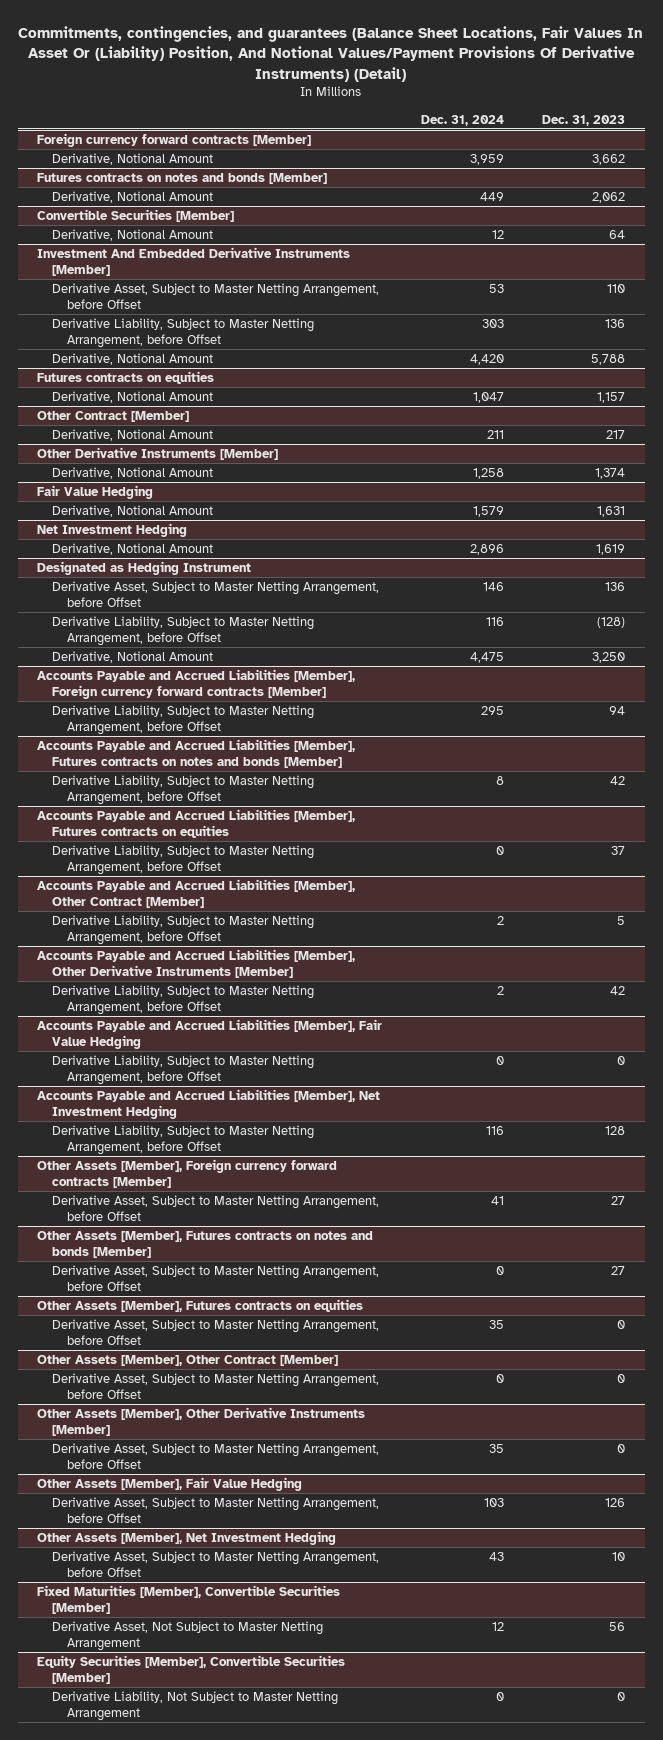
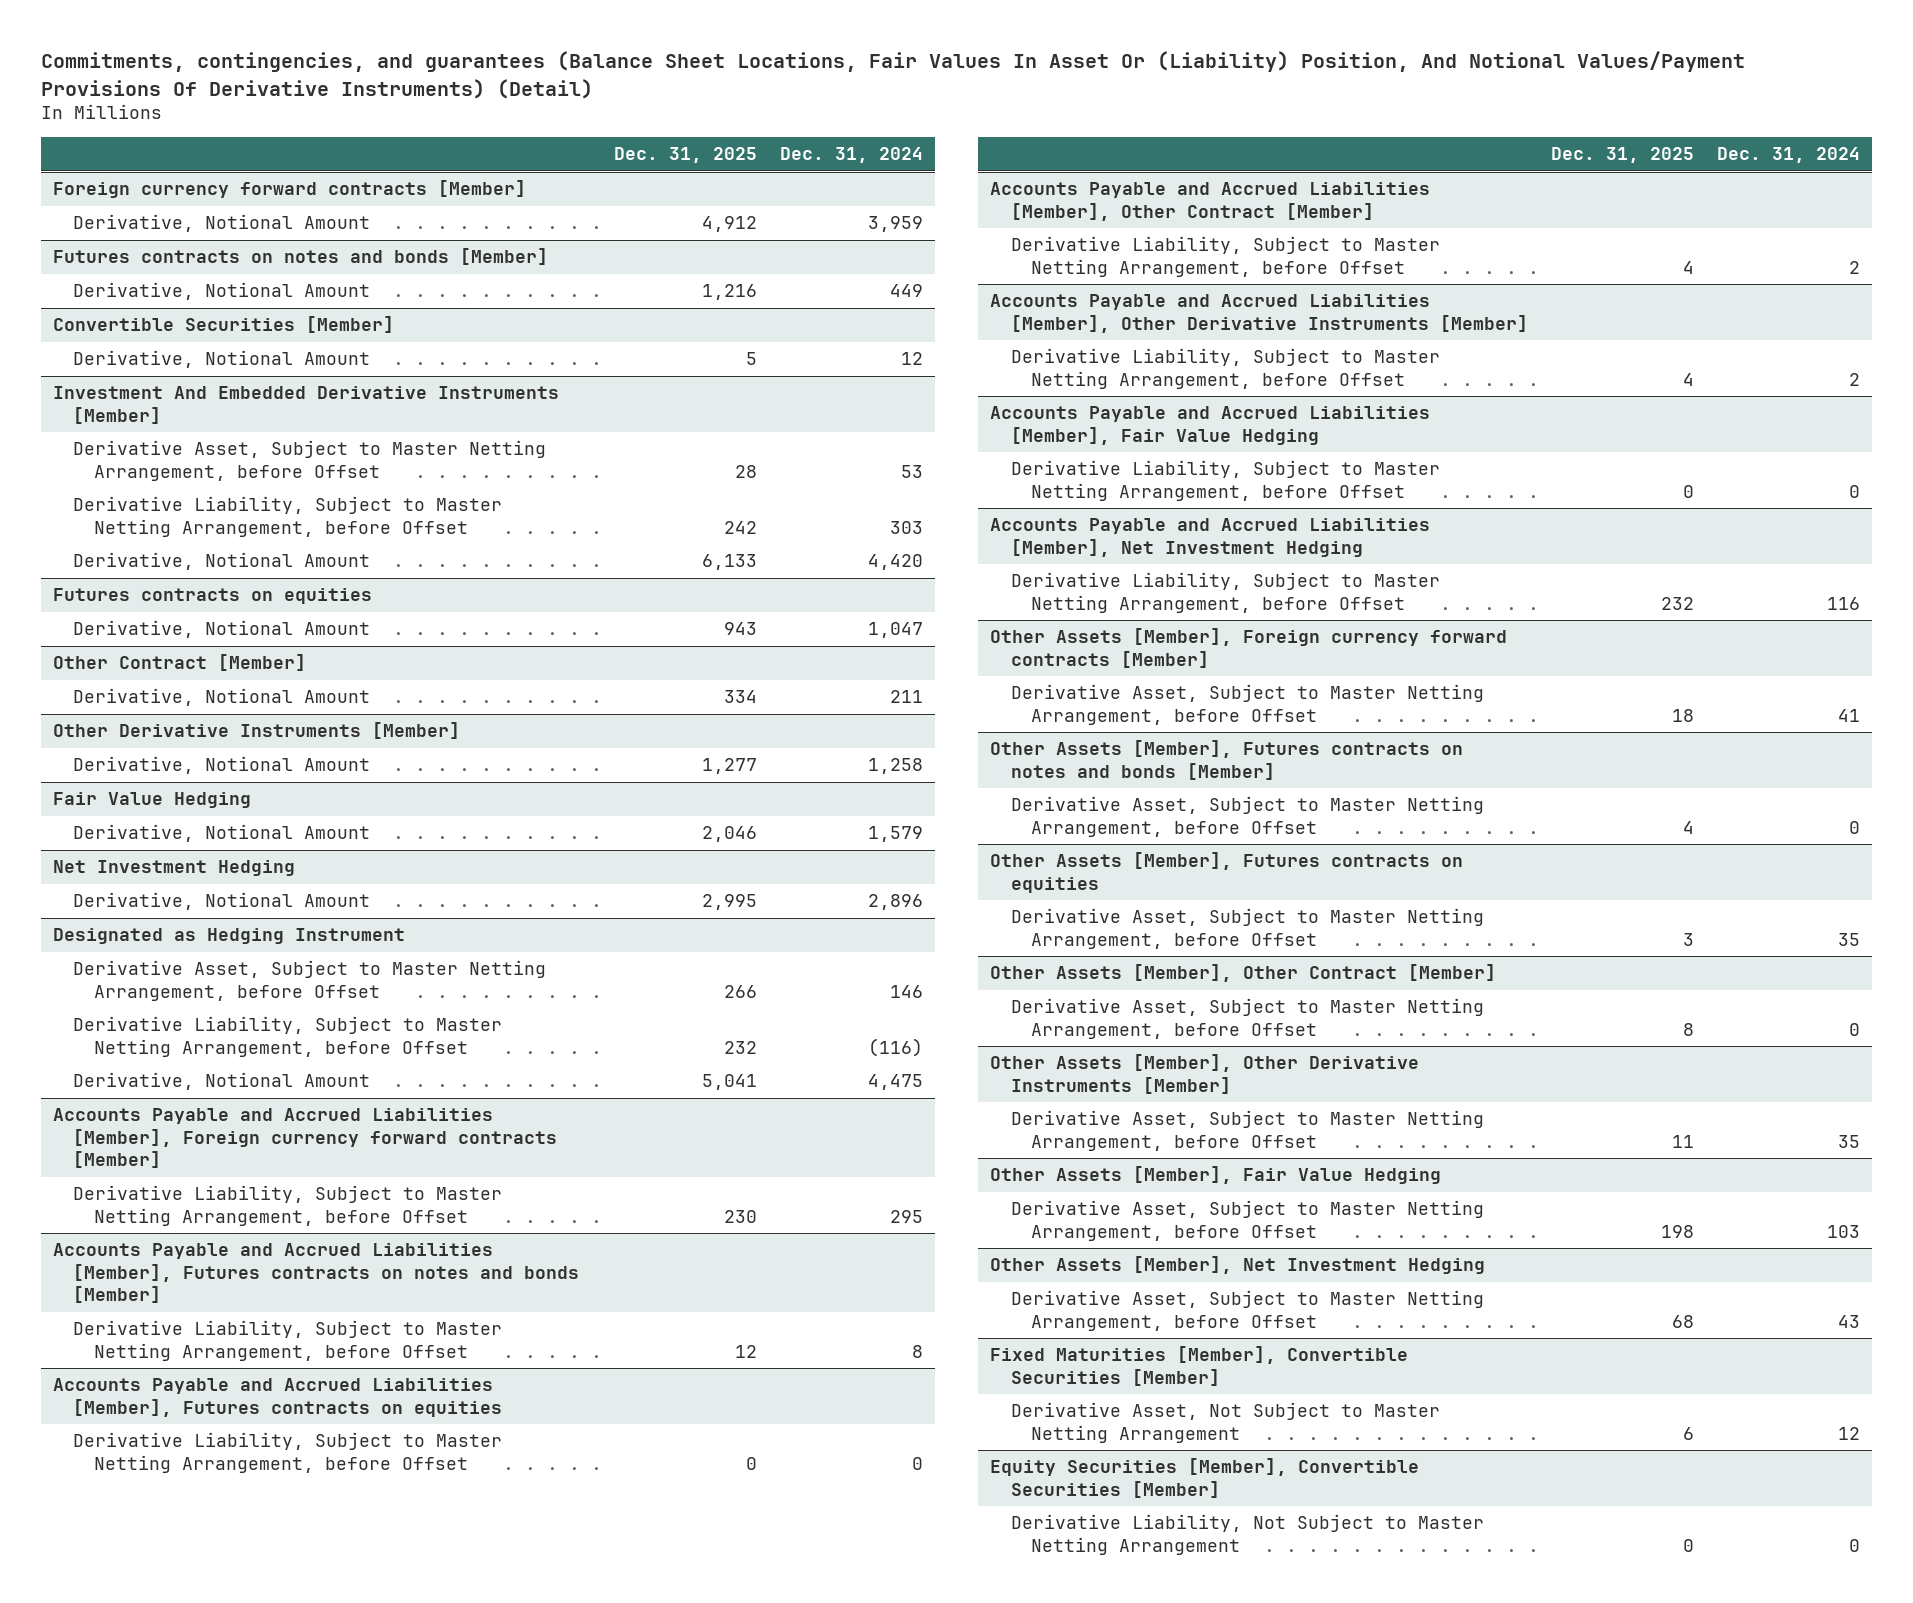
[542,114,626,126] Dec. 31, 2023 -> none
none -> [613,147,757,164] Dec. 31, 2025
[485,617,504,627] 116 -> [867,1037,923,1057] (116)

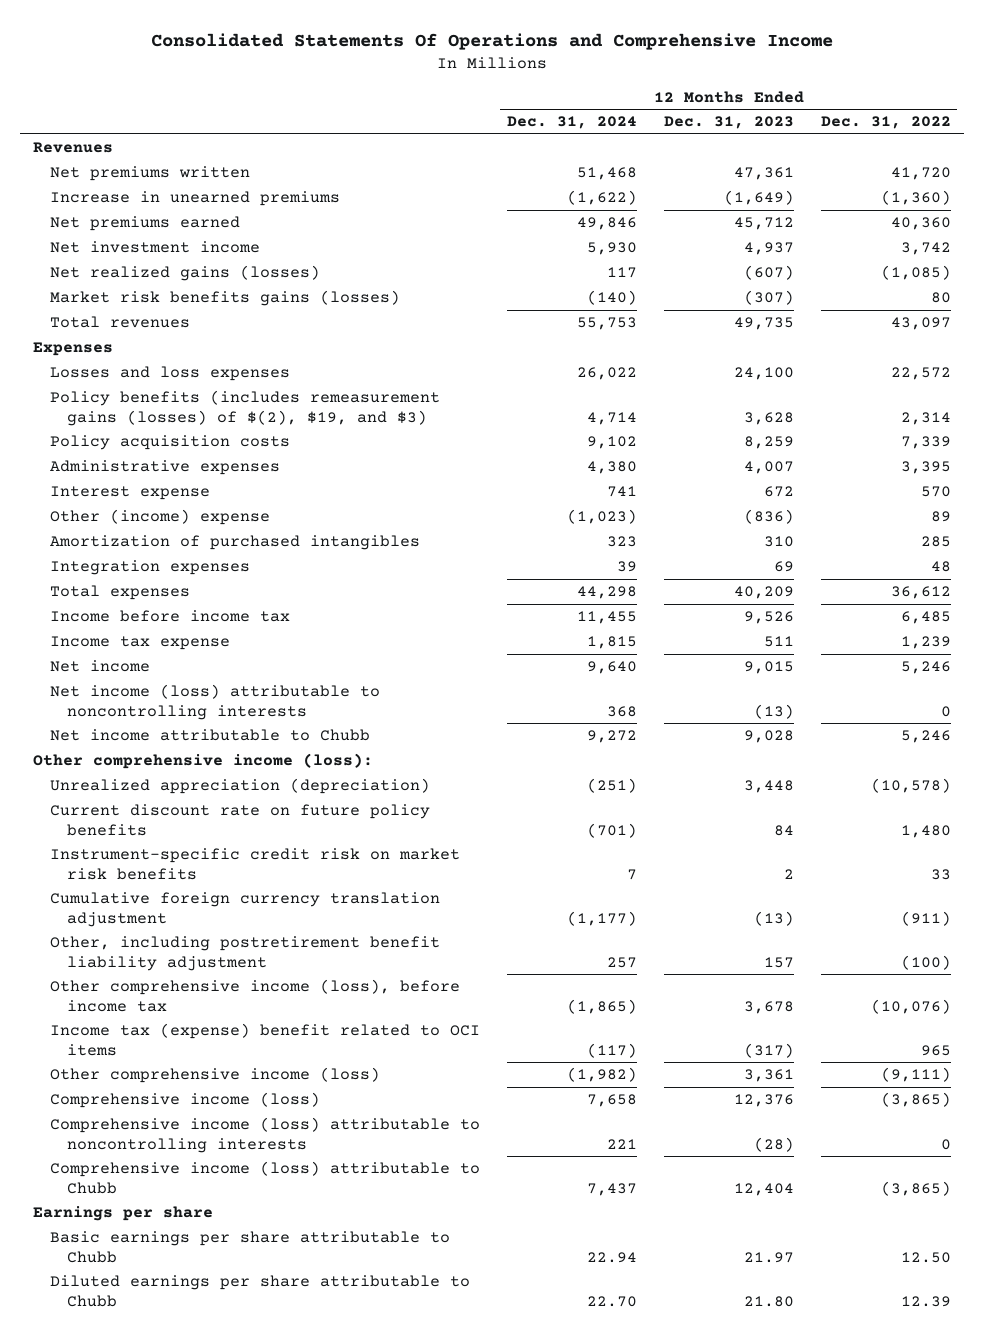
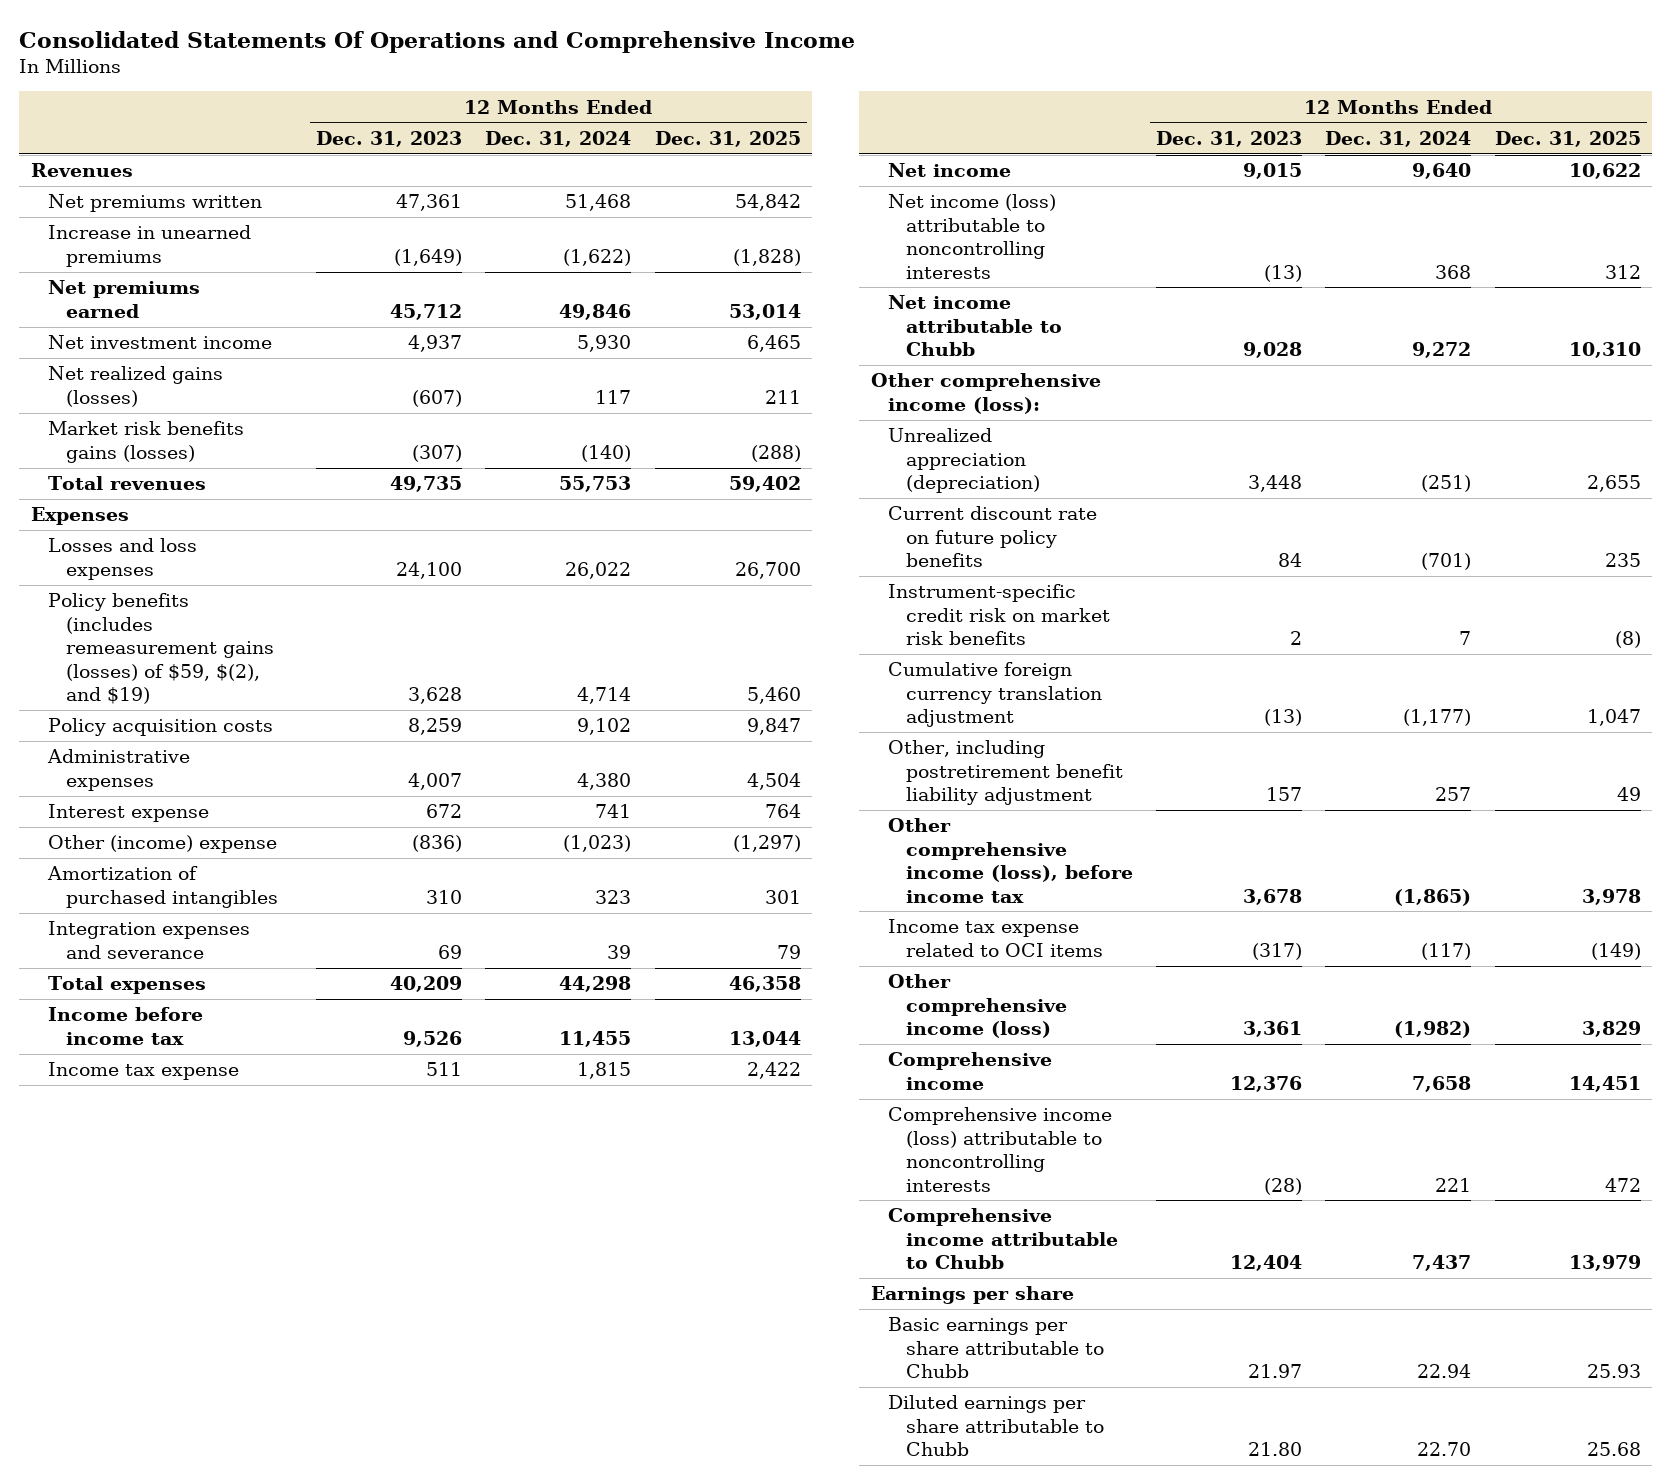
[820,116,951,130] Dec. 31, 2022 -> none
none -> [654,131,801,148] Dec. 31, 2025
[50,390,441,426] Policy benefits (includes remeasurement gains (losses) of $(2), $19, and $3) -> [48,593,274,704] Policy benefits (includes remeasurement gains (losses) of $59, $(2), and $19)
[50,560,251,576] Integration expenses -> [48,921,251,959] Integration expenses and severance
[50,1023,481,1056] Income tax (expense) benefit related to OCI items -> [888,919,1103,957] Income tax expense related to OCI items
[50,1092,321,1109] Comprehensive income (loss) -> [888,1052,1053,1090] Comprehensive income
[50,1161,481,1194] Comprehensive income (loss) attributable to Chubb -> [888,1208,1118,1270] Comprehensive income attributable to Chubb

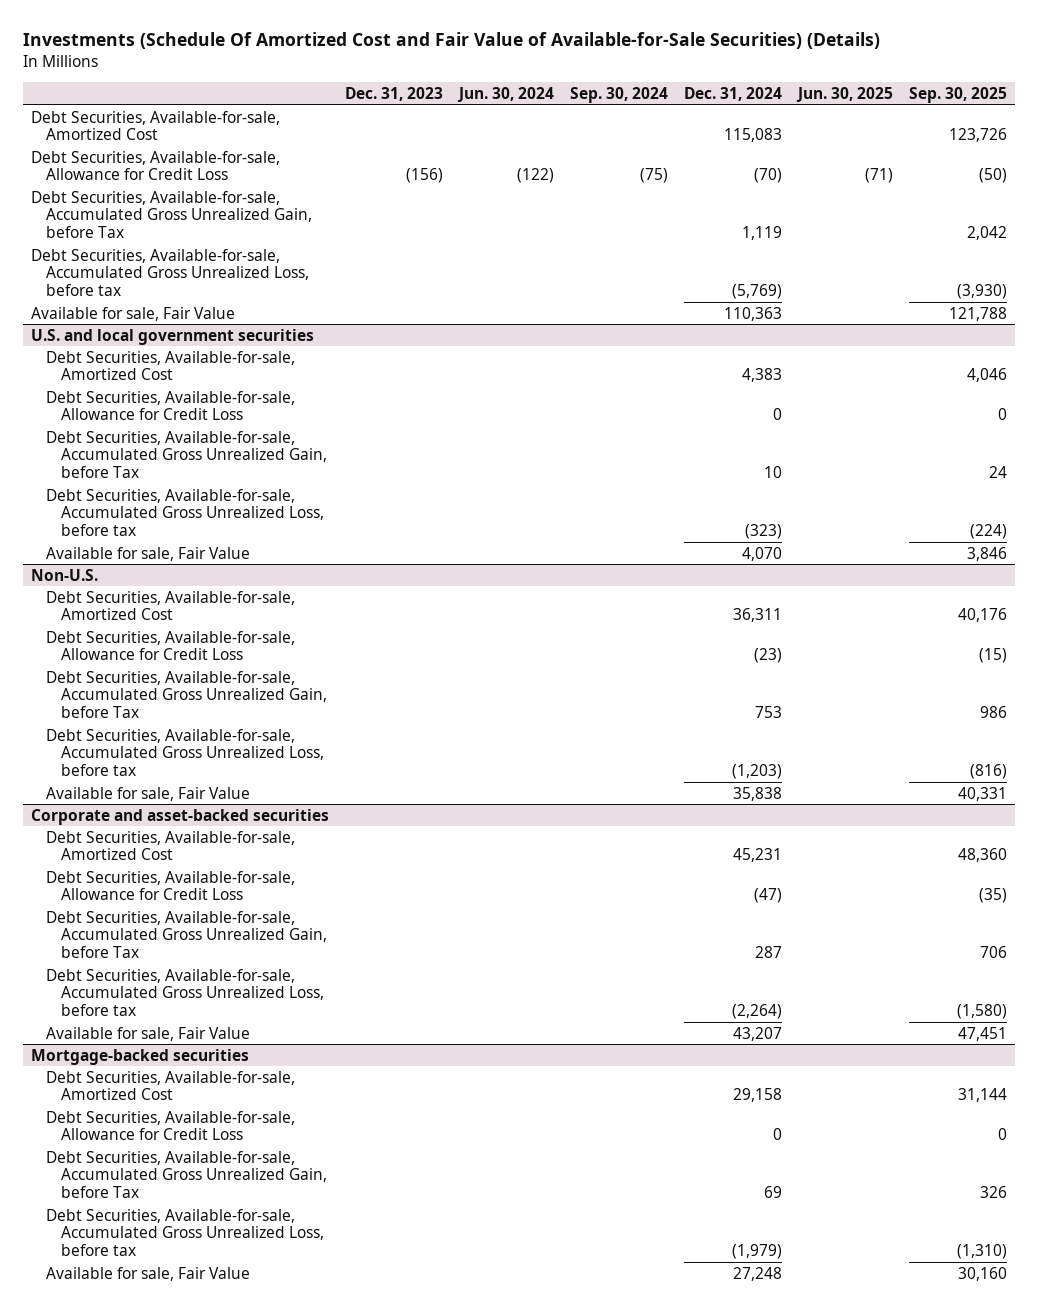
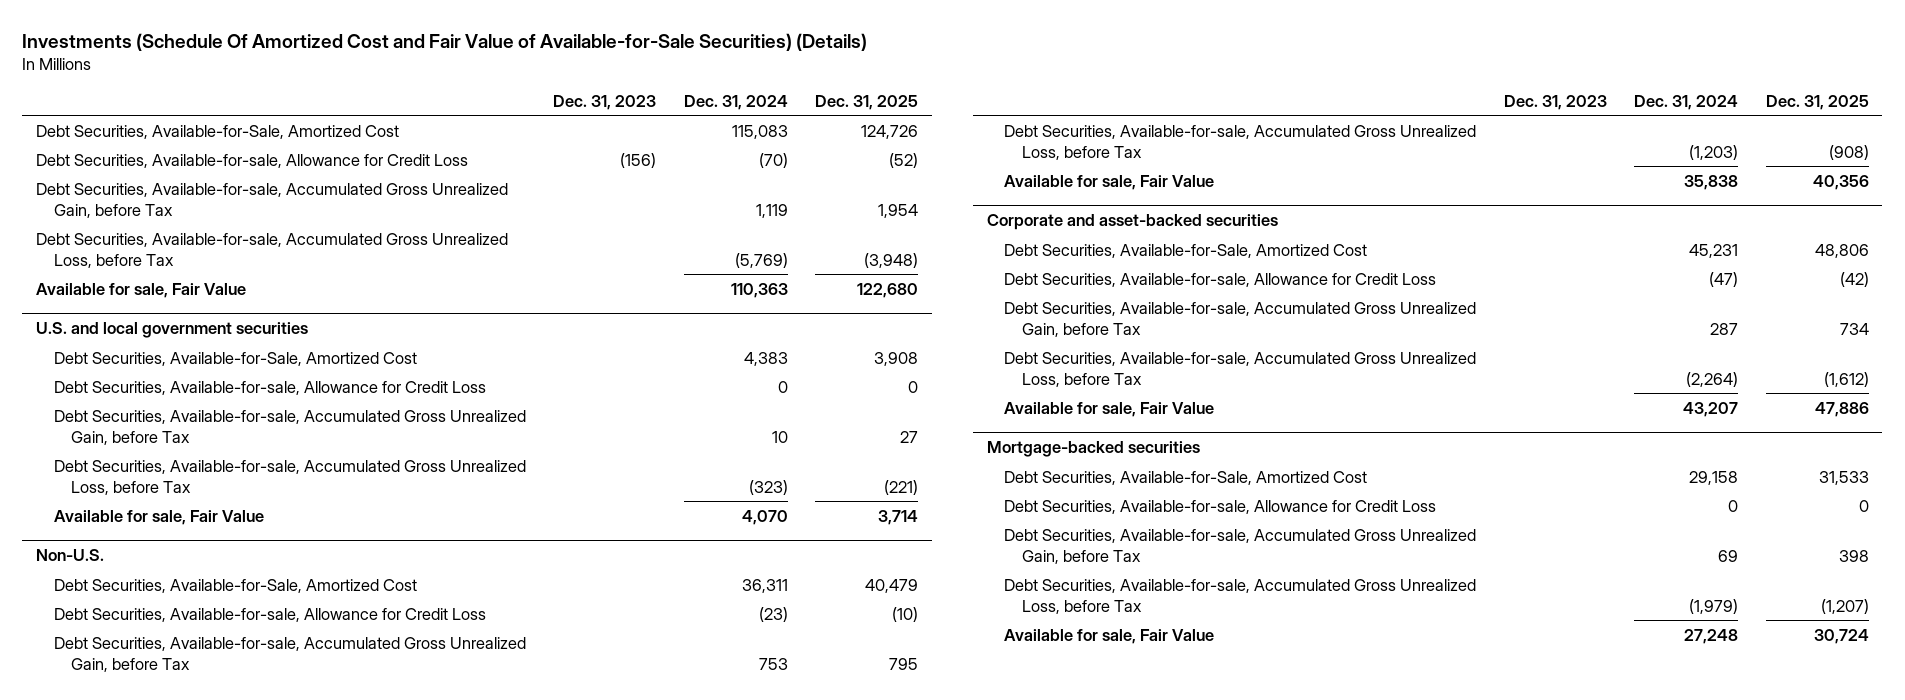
[456,87,554,103] Jun. 30, 2024 -> none
[569,87,668,104] Sep. 30, 2024 -> none
[795,87,893,103] Jun. 30, 2025 -> none
[908,87,1007,104] Sep. 30, 2025 -> none
none -> [815,94,919,110] Dec. 31, 2025
[30,110,280,141] Debt Securities, Available-for-sale, Amortized Cost -> [35,124,399,139] Debt Securities, Available-for-Sale, Amortized Cost
[30,248,310,297] Debt Securities, Available-for-sale, Accumulated Gross Unrealized Loss, before tax -> [35,232,508,268] Debt Securities, Available-for-sale, Accumulated Gross Unrealized Loss, before Tax
[46,350,296,381] Debt Securities, Available-for-sale, Amortized Cost -> [53,351,417,366] Debt Securities, Available-for-Sale, Amortized Cost
[46,488,325,537] Debt Securities, Available-for-sale, Accumulated Gross Unrealized Loss, before tax -> [53,459,526,495] Debt Securities, Available-for-sale, Accumulated Gross Unrealized Loss, before Tax
[46,590,296,621] Debt Securities, Available-for-sale, Amortized Cost -> [53,578,417,593] Debt Securities, Available-for-Sale, Amortized Cost
[46,728,325,777] Debt Securities, Available-for-sale, Accumulated Gross Unrealized Loss, before tax -> [1004,124,1477,160] Debt Securities, Available-for-sale, Accumulated Gross Unrealized Loss, before Tax
[46,830,296,861] Debt Securities, Available-for-sale, Amortized Cost -> [1004,243,1368,258] Debt Securities, Available-for-Sale, Amortized Cost
[46,968,325,1017] Debt Securities, Available-for-sale, Accumulated Gross Unrealized Loss, before tax -> [1004,351,1477,387] Debt Securities, Available-for-sale, Accumulated Gross Unrealized Loss, before Tax
[46,1070,296,1101] Debt Securities, Available-for-sale, Amortized Cost -> [1004,470,1368,485] Debt Securities, Available-for-Sale, Amortized Cost
[46,1208,325,1257] Debt Securities, Available-for-sale, Accumulated Gross Unrealized Loss, before tax -> [1004,578,1477,614] Debt Securities, Available-for-sale, Accumulated Gross Unrealized Loss, before Tax

